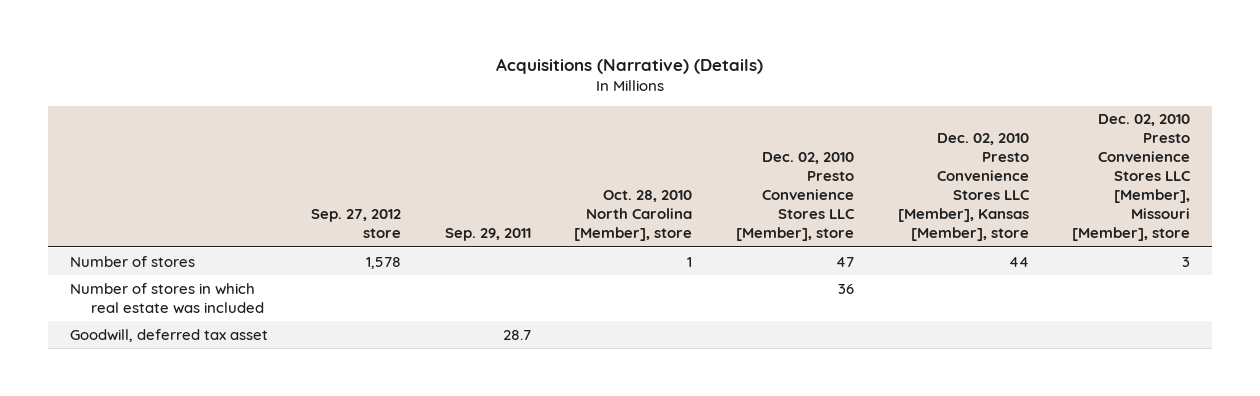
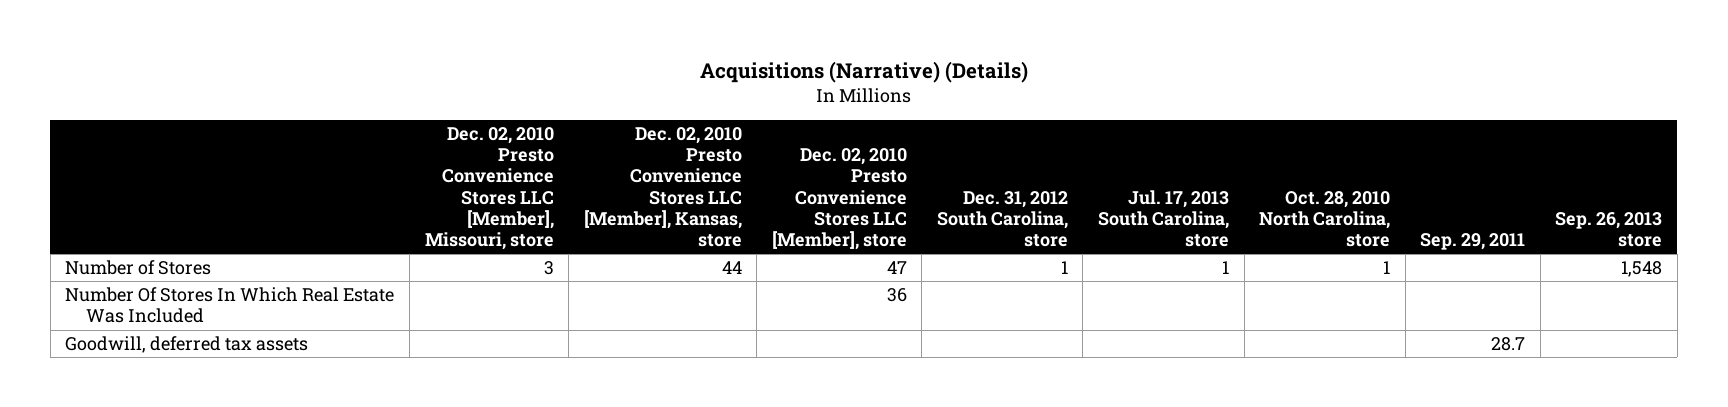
[311,209,402,239] Sep. 27, 2012 store -> none
[574,190,693,242] Oct. 28, 2010 North Carolina [Member], store -> none
[897,133,1029,242] Dec. 02, 2010 Presto Convenience Stores LLC [Member], Kansas [Member], store -> none
[1072,114,1191,242] Dec. 02, 2010 Presto Convenience Stores LLC [Member], Missouri [Member], store -> none
none -> [424,127,554,250] Dec. 02, 2010 Presto Convenience Stores LLC [Member], Missouri, store
none -> [583,127,742,247] Dec. 02, 2010 Presto Convenience Stores LLC [Member], Kansas, store
none -> [936,190,1068,247] Dec. 31, 2012 South Carolina, store
none -> [1098,189,1230,247] Jul. 17, 2013 South Carolina, store
none -> [1259,190,1391,247] Oct. 28, 2010 North Carolina, store
none -> [1555,211,1663,247] Sep. 26, 2013 store
[69,255,195,267] Number of stores -> [65,260,212,276] Number of Stores
[69,282,265,314] Number of stores in which real estate was included -> [65,287,395,324] Number Of Stores In Which Real Estate Was Included
[69,328,268,342] Goodwill, deferred tax asset -> [65,336,309,354] Goodwill, deferred tax assets

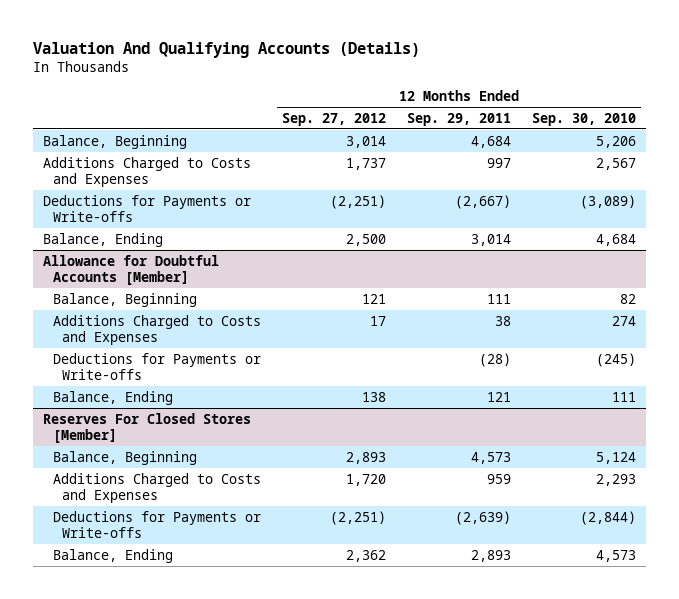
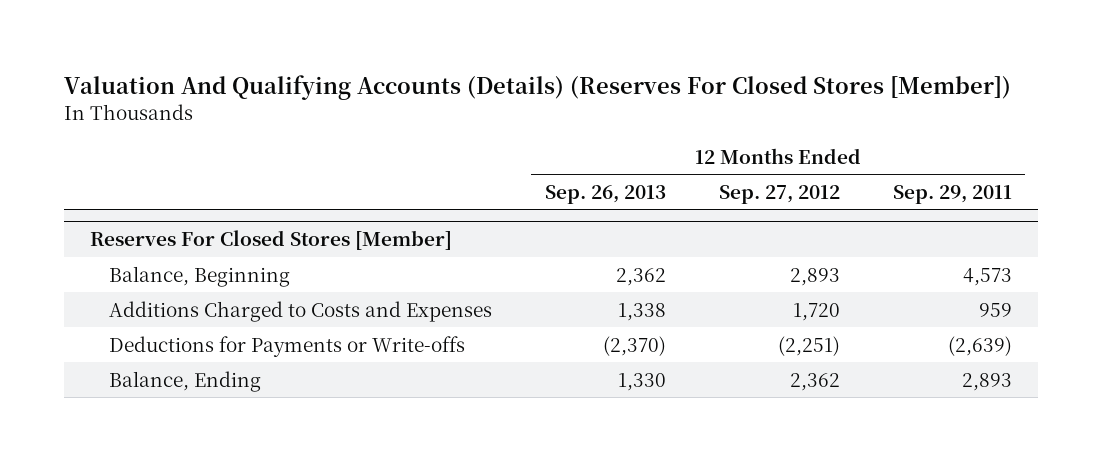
[32,41,420,58] Valuation And Qualifying Accounts (Details) -> [63,74,1011,100] Valuation And Qualifying Accounts (Details) (Reserves For Closed Stores [Member])
[531,112,636,126] Sep. 30, 2010 -> none
none -> [544,184,666,204] Sep. 26, 2013
[43,134,188,149] Balance, Beginning -> none
[43,156,252,187] Additions Charged to Costs and Expenses -> none
[43,194,252,222] Deductions for Payments or Write-offs -> none
[43,232,164,247] Balance, Ending -> none
[43,254,220,285] Allowance for Doubtful Accounts [Member] -> none
[52,292,197,307] Balance, Beginning -> none
[52,314,261,345] Additions Charged to Costs and Expenses -> none
[52,352,261,380] Deductions for Payments or Write-offs -> none
[52,390,173,405] Balance, Ending -> none

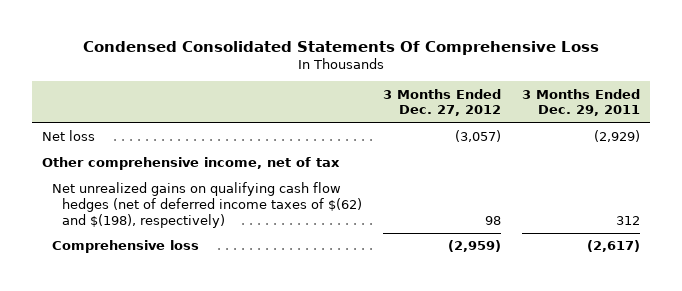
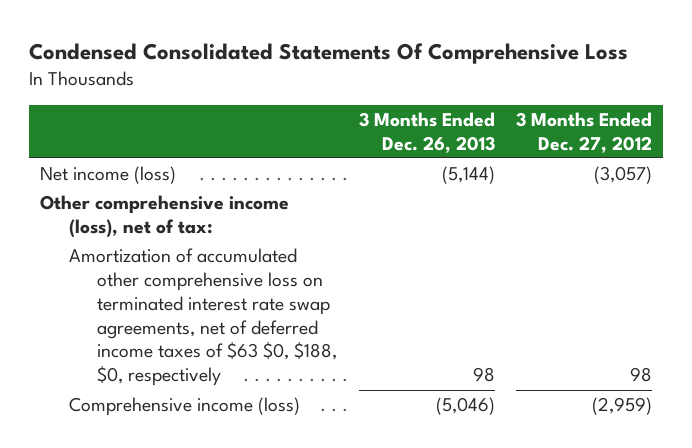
[521,88,640,117] 3 Months Ended Dec. 29, 2011 -> none
none -> [358,111,495,153] 3 Months Ended Dec. 26, 2013
[52,182,363,228] Net unrealized gains on qualifying cash flow hedges (net of deferred income taxes of $(62) and $(198), respectively) -> none
[42,130,96,142] Net loss -> [39,166,176,185] Net income (loss)
[42,157,341,171] Other comprehensive income, net of tax -> [39,195,289,238] Other comprehensive income (loss), net of tax:
none -> [68,248,338,387] Amortization of accumulated other comprehensive loss on terminated interest rate swap agreements, net of deferred income taxes of $63 $0, $188, $0, respectively
[52,240,200,254] Comprehensive loss -> [68,397,300,417] Comprehensive income (loss)

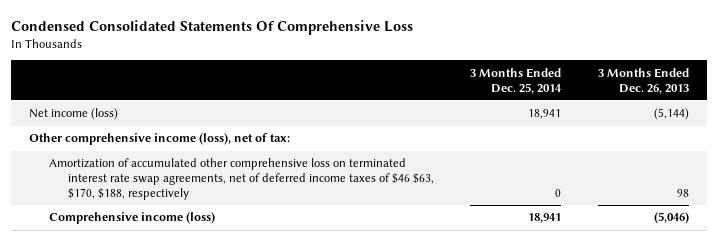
[516,111,653,153] 3 Months Ended Dec. 27, 2012 -> none
none -> [470,67,563,94] 3 Months Ended Dec. 25, 2014
[68,248,338,387] Amortization of accumulated other comprehensive loss on terminated interest rate swap agreements, net of deferred income taxes of $63 $0, $188, $0, respectively -> [48,158,434,201] Amortization of accumulated other comprehensive loss on terminated interest rate swap agreements, net of deferred income taxes of $46 $63, $170, $188, respectively

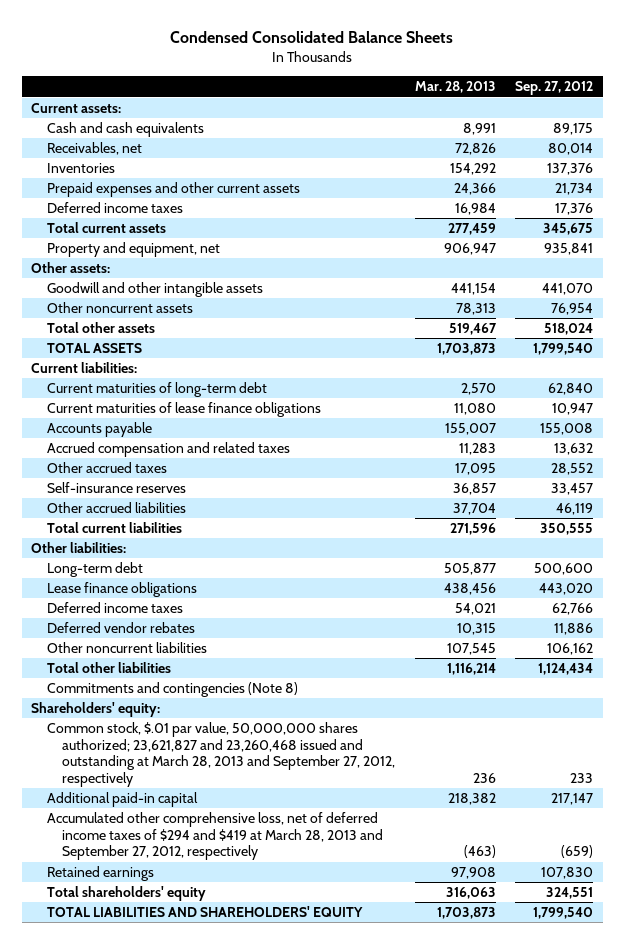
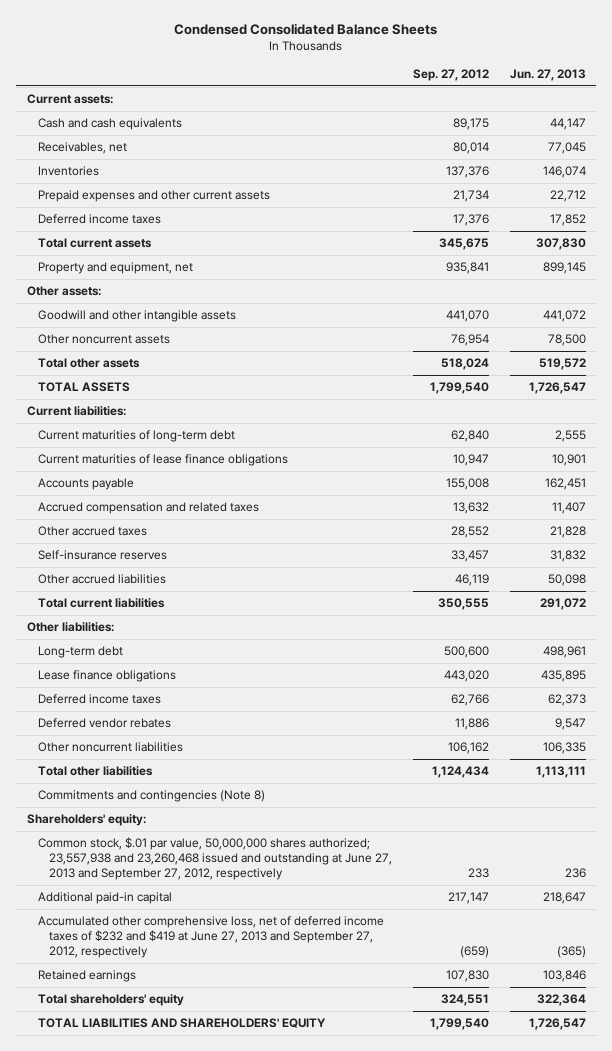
[414,81,496,94] Mar. 28, 2013 -> none
none -> [509,69,586,82] Jun. 27, 2013
[46,722,396,787] Common stock, $.01 par value, 50,000,000 shares authorized; 23,621,827 and 23,260,468 issued and outstanding at March 28, 2013 and September 27, 2012, respectively -> [37,836,393,881] Common stock, $.01 par value, 50,000,000 shares authorized; 23,557,938 and 23,260,468 issued and outstanding at June 27, 2013 and September 27, 2012, respectively
[46,812,384,861] Accumulated other comprehensive loss, net of deferred income taxes of $294 and $419 at March 28, 2013 and September 27, 2012, respectively -> [37,915,384,959] Accumulated other comprehensive loss, net of deferred income taxes of $232 and $419 at June 27, 2013 and September 27, 2012, respectively

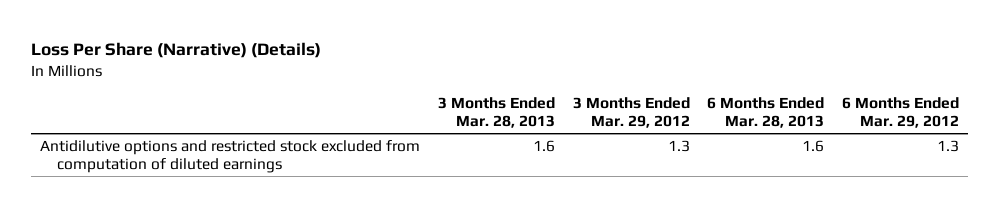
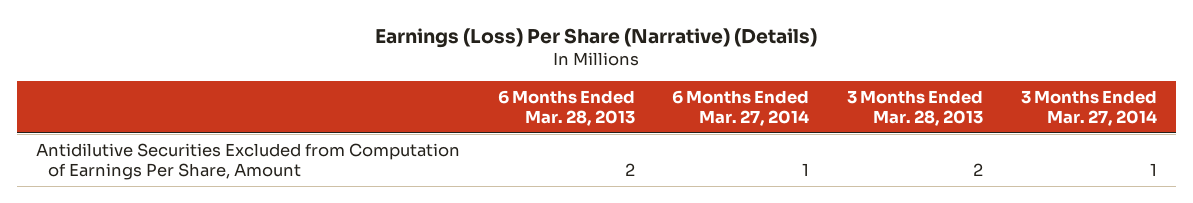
[31,42,322,59] Loss Per Share (Narrative) (Details) -> [375,27,818,48] Earnings (Loss) Per Share (Narrative) (Details)
[572,97,690,129] 3 Months Ended Mar. 29, 2012 -> none
[841,97,959,129] 6 Months Ended Mar. 29, 2012 -> none
none -> [672,90,810,126] 6 Months Ended Mar. 27, 2014
none -> [1020,90,1157,126] 3 Months Ended Mar. 27, 2014
[40,139,421,173] Antidilutive options and restricted stock excluded from computation of diluted earnings -> [35,143,460,180] Antidilutive Securities Excluded from Computation of Earnings Per Share, Amount
[532,139,555,152] 1.6 -> [972,162,983,176] 2
[802,139,825,152] 1.6 -> [624,162,635,176] 2

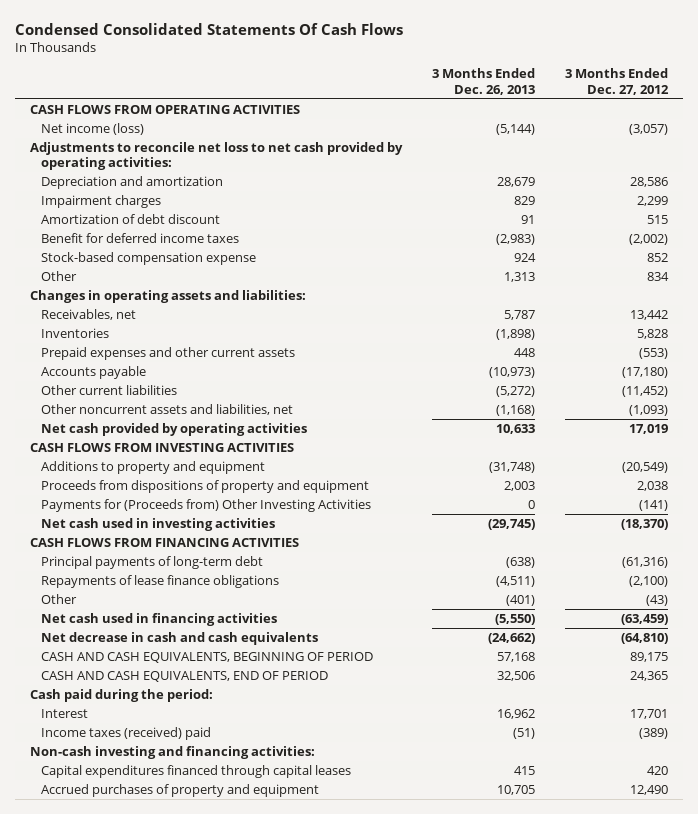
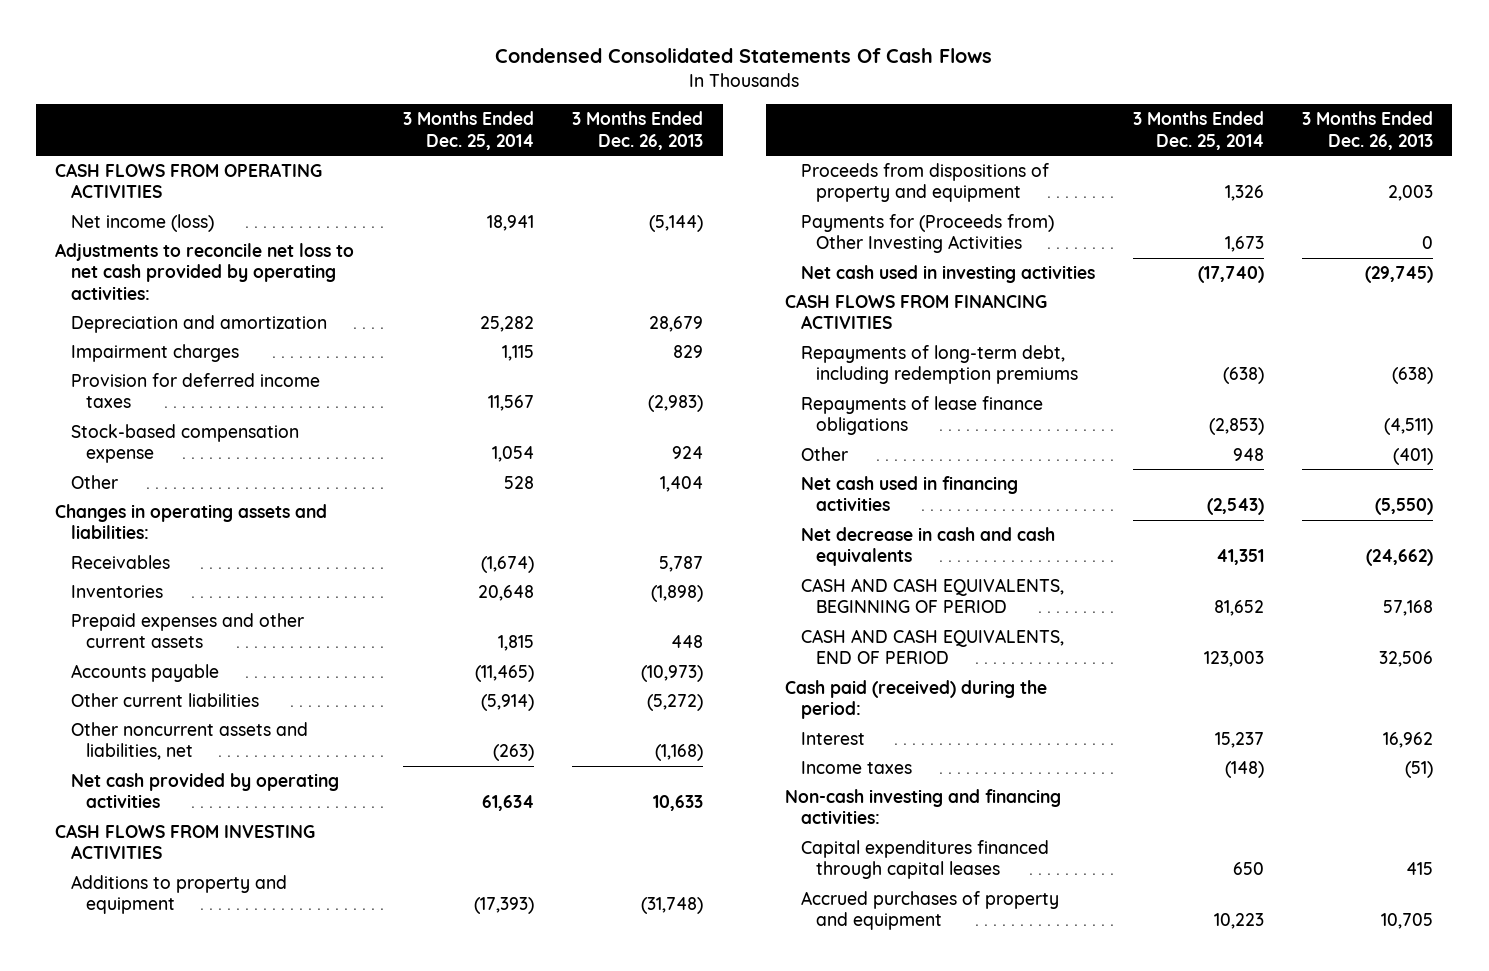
[564,68,669,96] 3 Months Ended Dec. 27, 2012 -> none
none -> [403,111,535,150] 3 Months Ended Dec. 25, 2014
[41,213,221,224] Amortization of debt discount -> none
[41,232,240,243] Benefit for deferred income taxes -> [70,372,320,409] Provision for deferred income taxes
[503,271,535,282] 1,313 -> [660,475,704,492] 1,404
[41,308,137,320] Receivables, net -> [70,554,170,569] Receivables
[41,555,264,569] Principal payments of long-term debt -> [800,344,1079,385] Repayments of long-term debt, including redemption premiums
[30,688,214,702] Cash paid during the period: -> [785,679,1048,720] Cash paid (received) during the period:
[41,726,212,740] Income taxes (received) paid -> [800,760,912,774] Income taxes

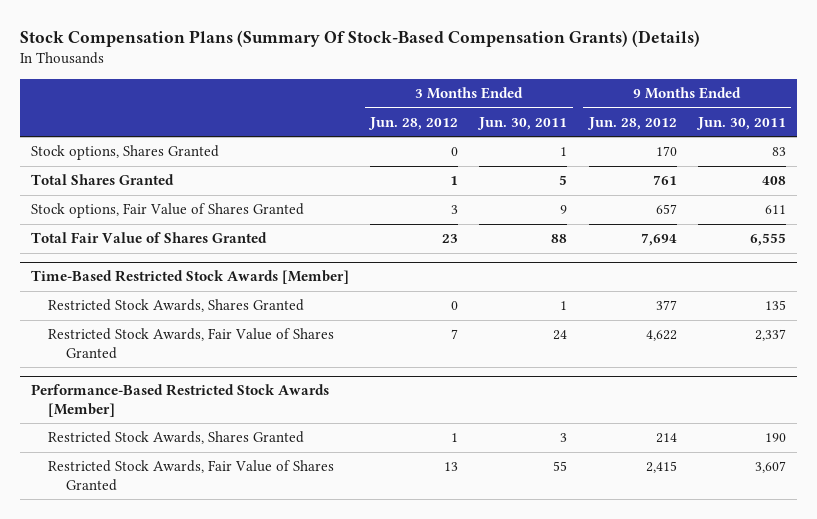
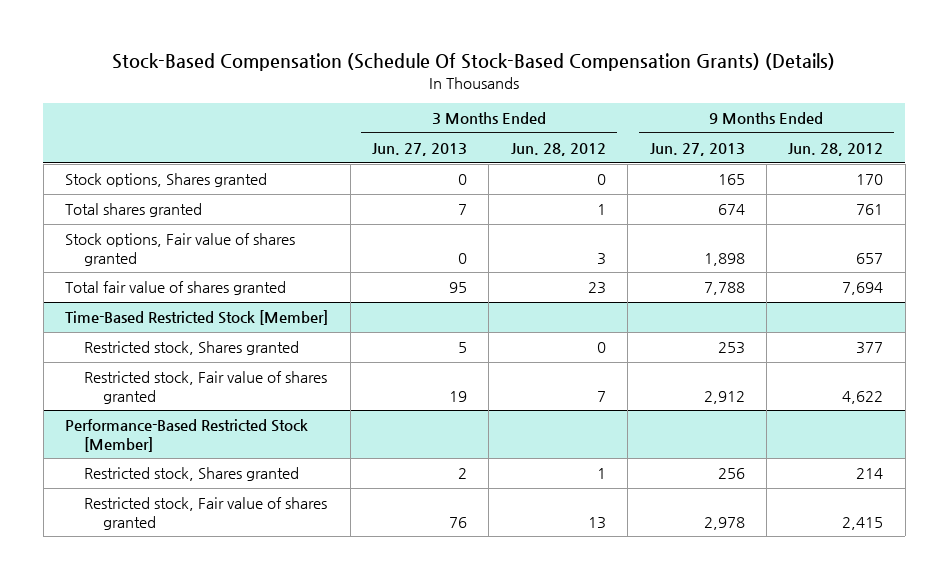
[19,30,700,48] Stock Compensation Plans (Summary Of Stock-Based Compensation Grants) (Details) -> [112,52,836,71] Stock-Based Compensation (Schedule Of Stock-Based Compensation Grants) (Details)
[477,116,568,130] Jun. 30, 2011 -> none
[696,116,787,130] Jun. 30, 2011 -> none
none -> [372,143,468,157] Jun. 27, 2013
none -> [649,143,745,157] Jun. 27, 2013
[30,145,219,161] Stock options, Shares Granted -> [65,173,268,188] Stock options, Shares granted
[30,174,174,186] Total Shares Granted -> [65,203,203,218] Total shares granted
[30,203,304,219] Stock options, Fair Value of Shares Granted -> [65,233,296,266] Stock options, Fair value of shares granted
[30,232,267,244] Total Fair Value of Shares Granted -> [65,281,287,296] Total fair value of shares granted
[30,270,349,285] Time-Based Restricted Stock Awards [Member] -> [65,310,329,326] Time-Based Restricted Stock [Member]
[48,299,305,313] Restricted Stock Awards, Shares Granted -> [84,341,300,356] Restricted stock, Shares granted
[48,328,335,359] Restricted Stock Awards, Fair Value of Shares Granted -> [84,371,328,404] Restricted stock, Fair value of shares granted
[30,384,329,417] Performance-Based Restricted Stock Awards [Member] -> [65,419,309,452] Performance-Based Restricted Stock [Member]
[48,431,305,445] Restricted Stock Awards, Shares Granted -> [84,467,300,482] Restricted stock, Shares granted
[48,460,335,491] Restricted Stock Awards, Fair Value of Shares Granted -> [84,497,328,530] Restricted stock, Fair value of shares granted

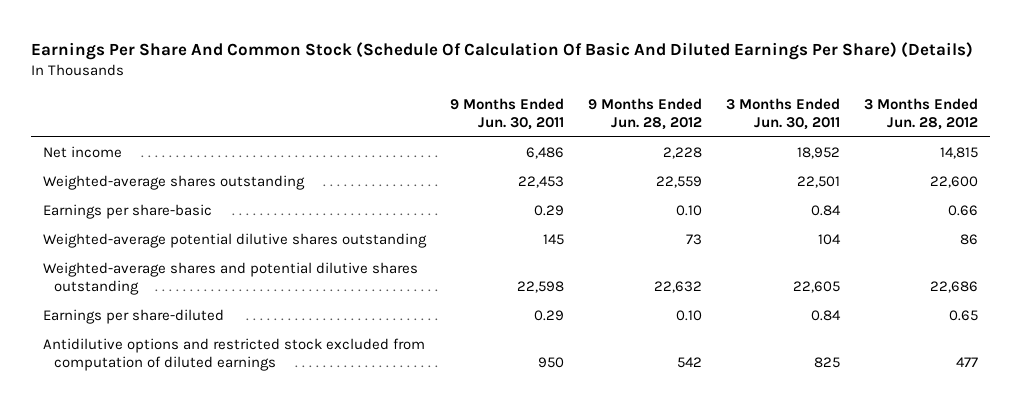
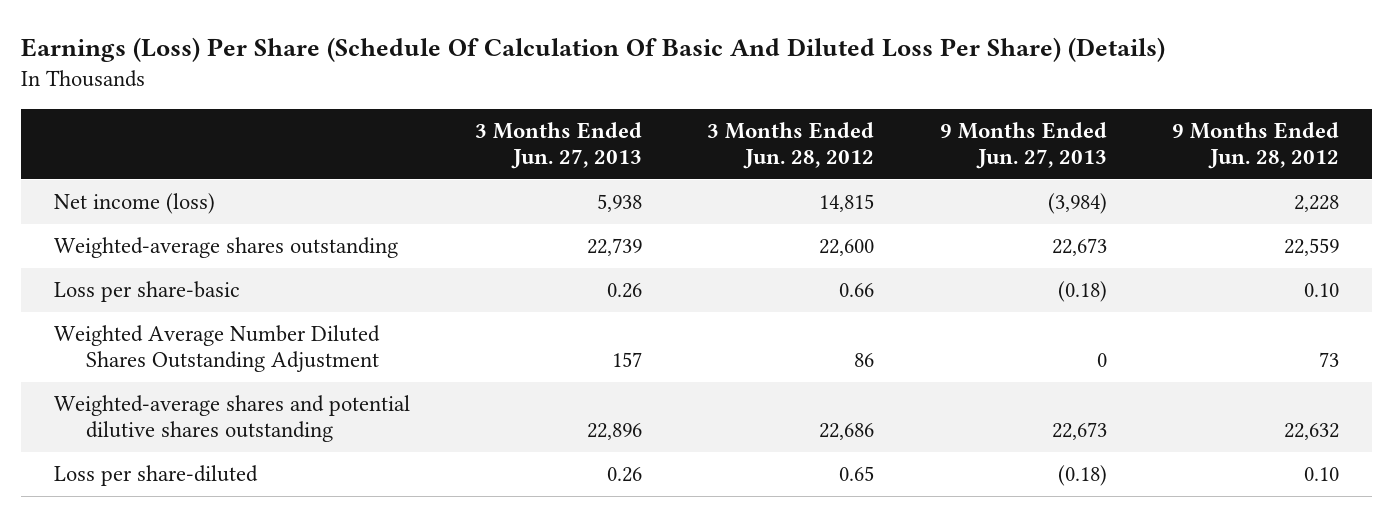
[31,41,974,60] Earnings Per Share And Common Stock (Schedule Of Calculation Of Basic And Diluted Earnings Per Share) (Details) -> [20,36,1165,62] Earnings (Loss) Per Share (Schedule Of Calculation Of Basic And Diluted Loss Per Share) (Details)
[450,97,565,131] 9 Months Ended Jun. 30, 2011 -> none
[726,97,841,131] 3 Months Ended Jun. 30, 2011 -> none
none -> [475,121,643,169] 3 Months Ended Jun. 27, 2013
none -> [939,121,1107,169] 9 Months Ended Jun. 27, 2013
[43,146,123,159] Net income -> [53,193,215,215] Net income (loss)
[43,204,213,220] Earnings per share-basic -> [53,281,240,303] Loss per share-basic
[43,233,428,249] Weighted-average potential dilutive shares outstanding -> [53,325,380,373] Weighted Average Number Diluted Shares Outstanding Adjustment
[43,338,426,372] Antidilutive options and restricted stock excluded from computation of diluted earnings -> none
[43,309,225,325] Earnings per share-diluted -> [53,465,258,487] Loss per share-diluted

